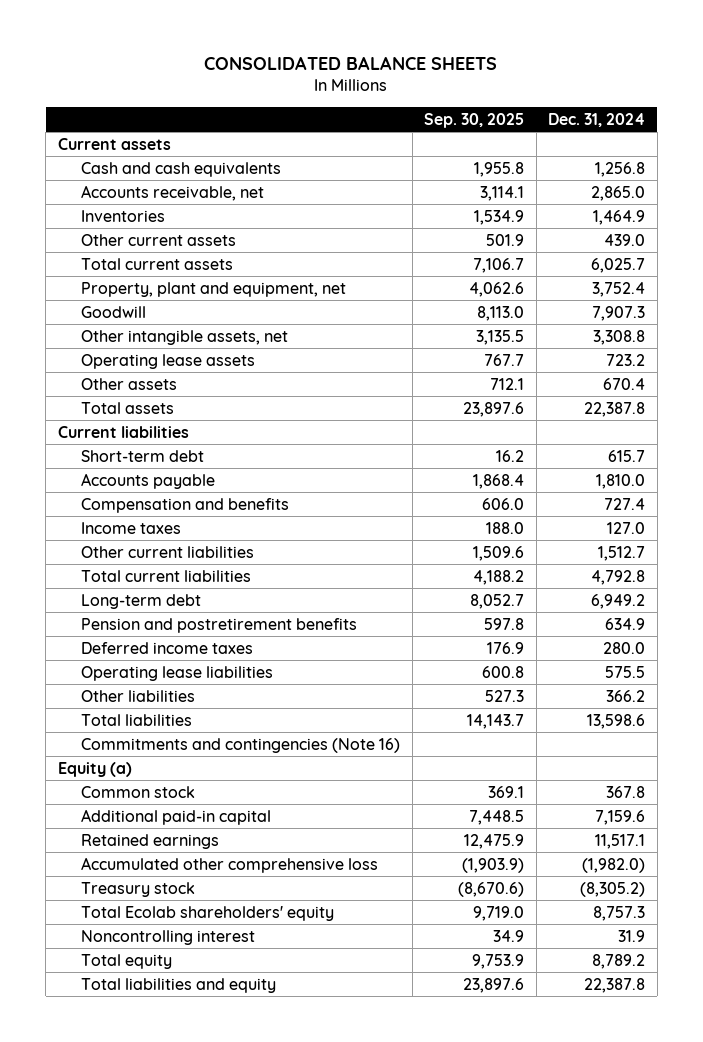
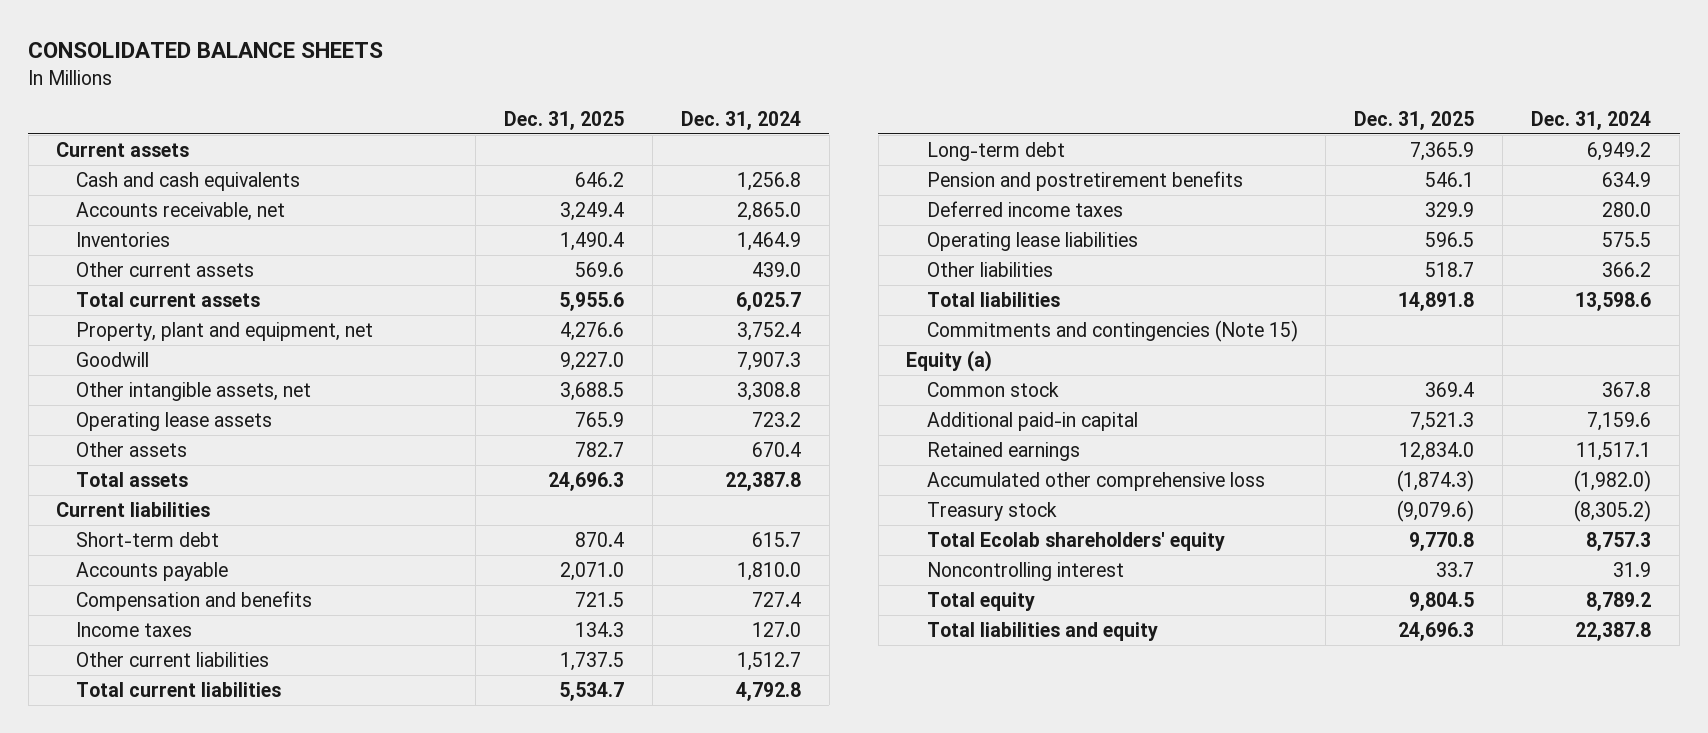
[424,112,525,128] Sep. 30, 2025 -> none
none -> [504,110,625,130] Dec. 31, 2025
[81,737,401,753] Commitments and contingencies (Note 16) -> [926,319,1298,342] Commitments and contingencies (Note 15)

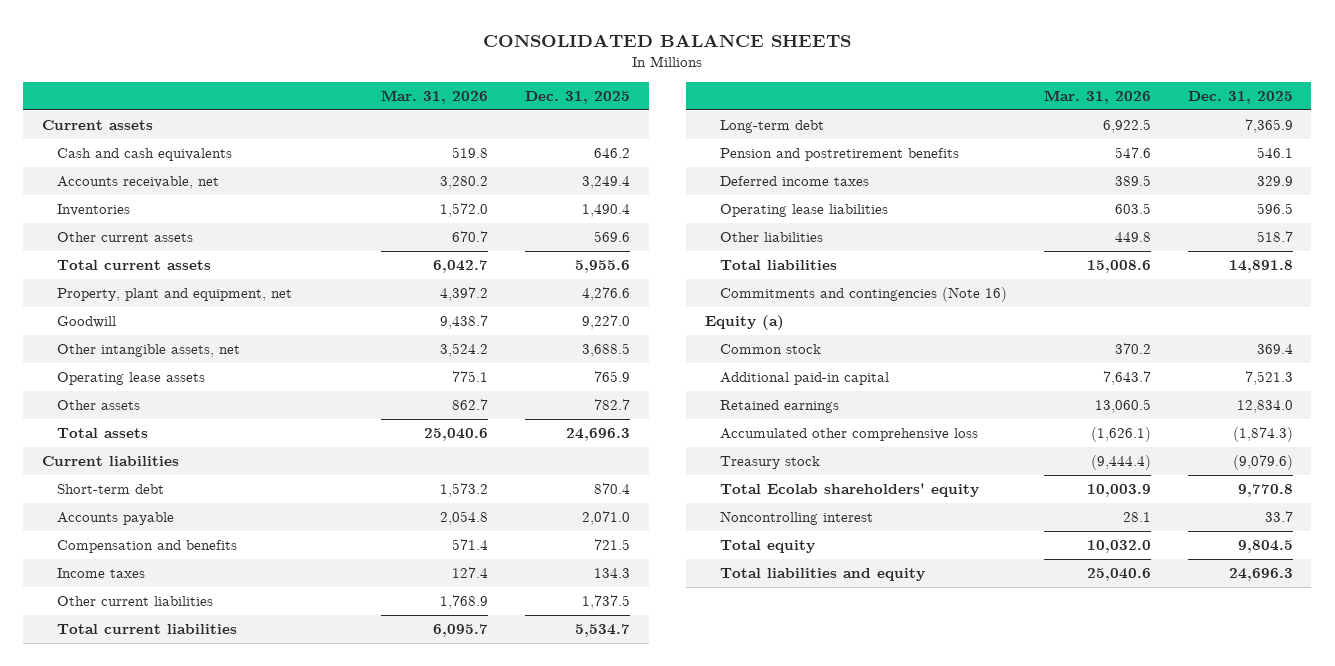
[681,110,802,130] Dec. 31, 2024 -> none
none -> [381,90,489,105] Mar. 31, 2026
[926,319,1298,342] Commitments and contingencies (Note 15) -> [719,286,1007,302] Commitments and contingencies (Note 16)

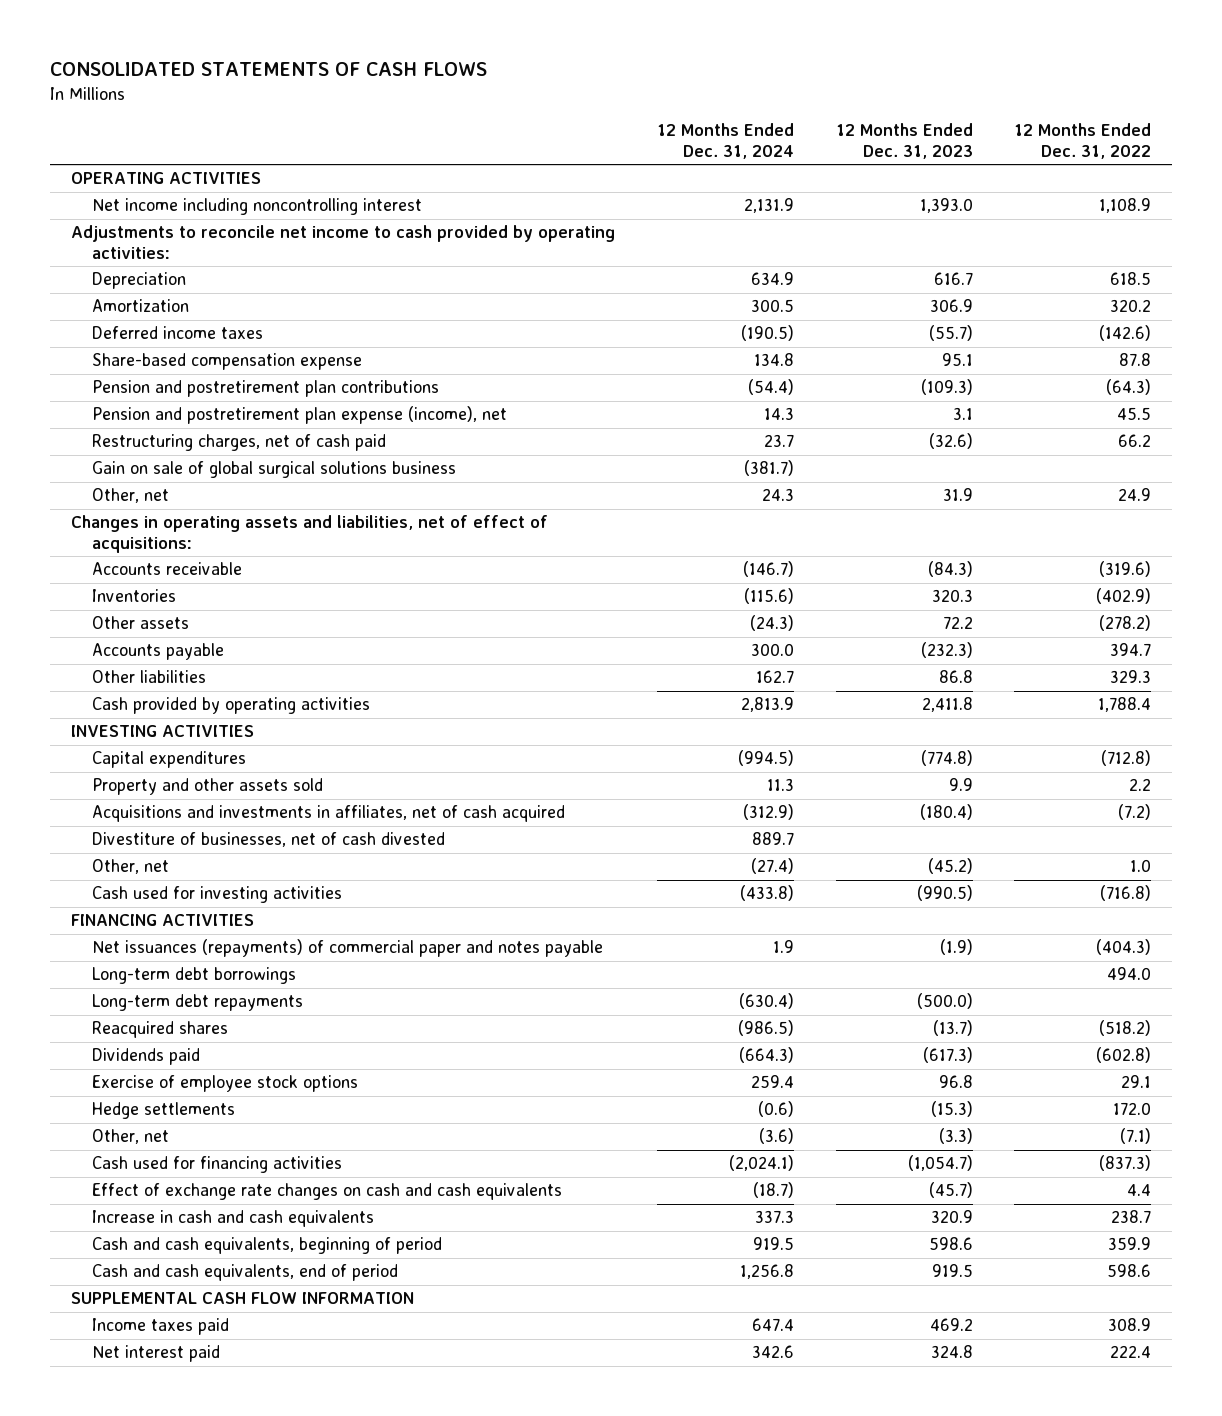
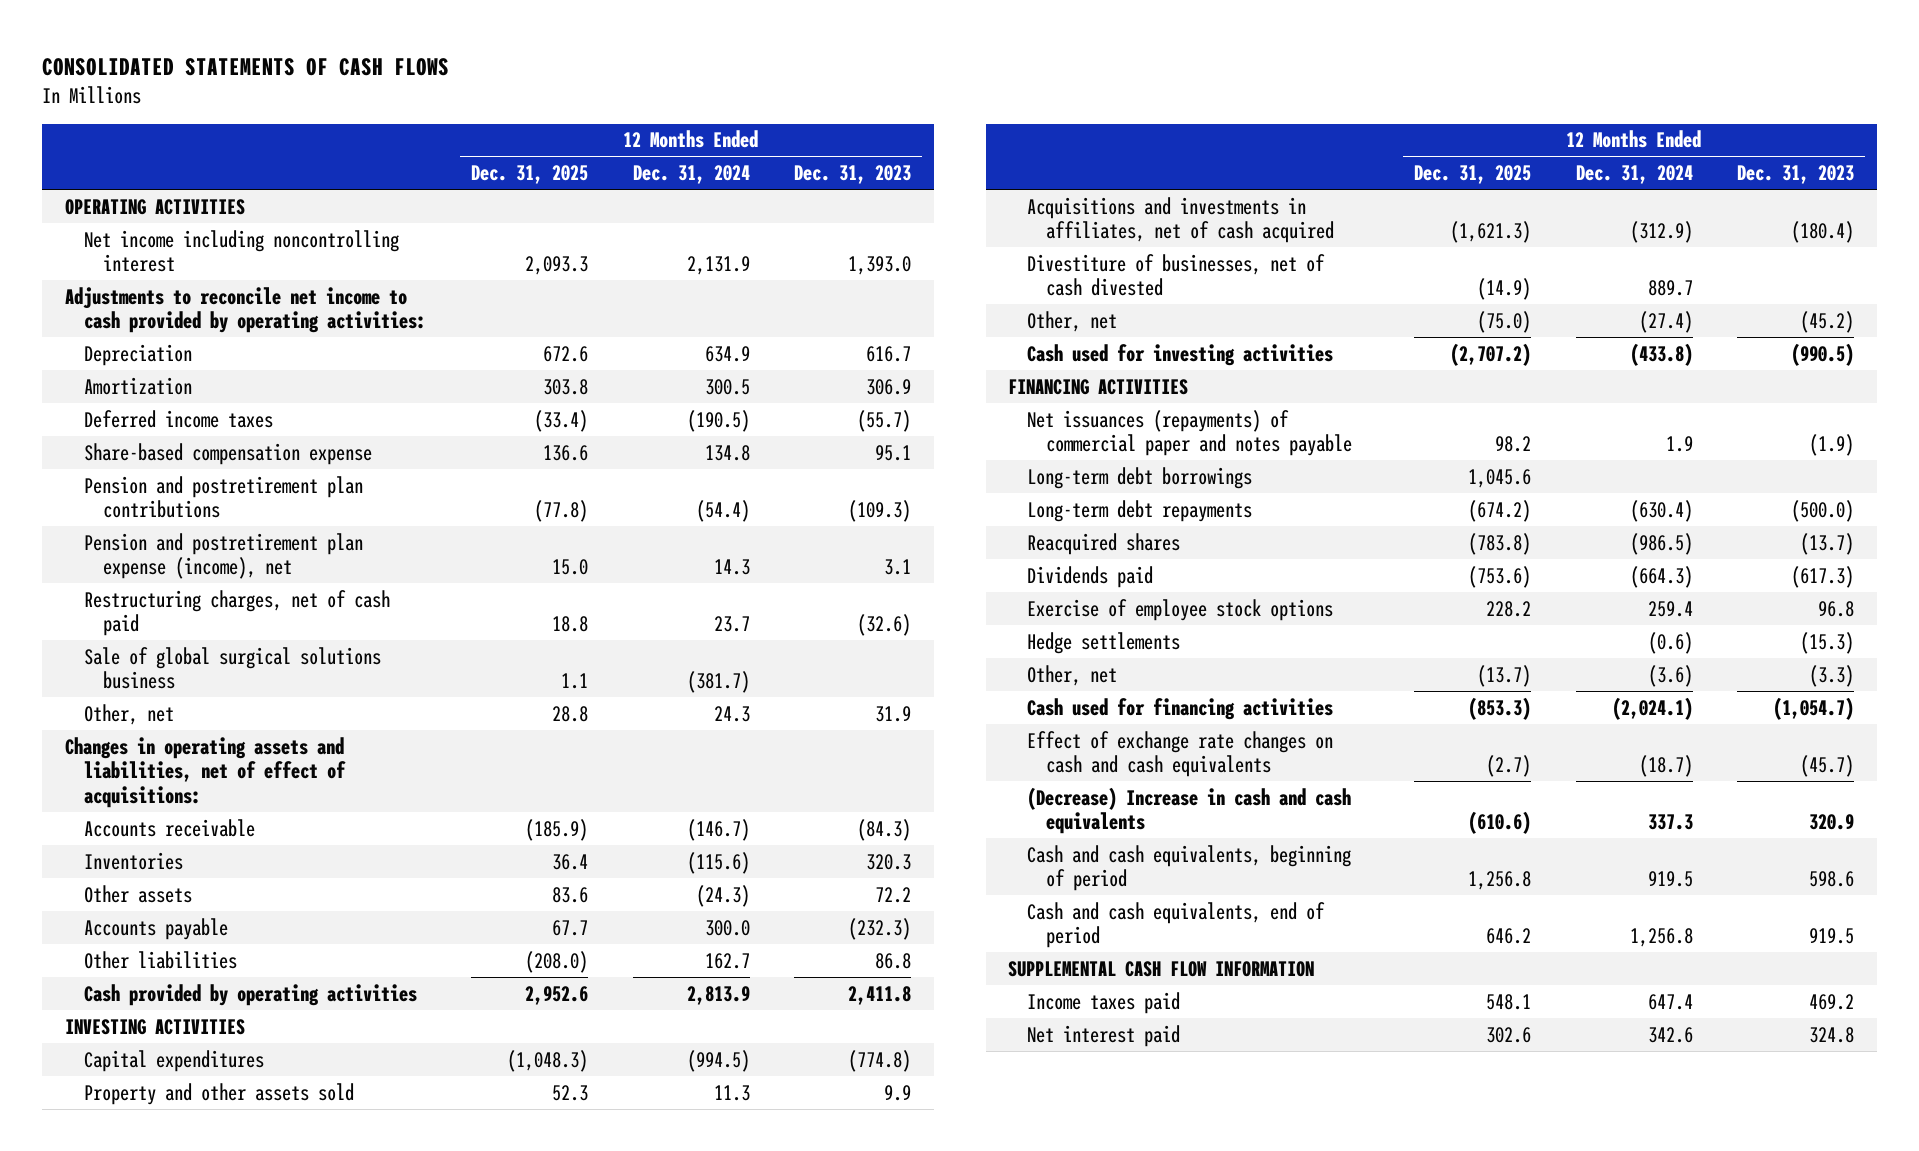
[1014,123,1152,159] 12 Months Ended Dec. 31, 2022 -> none
none -> [470,165,588,185] Dec. 31, 2025
[91,461,456,479] Gain on sale of global surgical solutions business -> [84,646,382,690] Sale of global surgical solutions business
[91,1210,374,1228] Increase in cash and cash equivalents -> [1027,786,1352,835] (Decrease) Increase in cash and cash equivalents

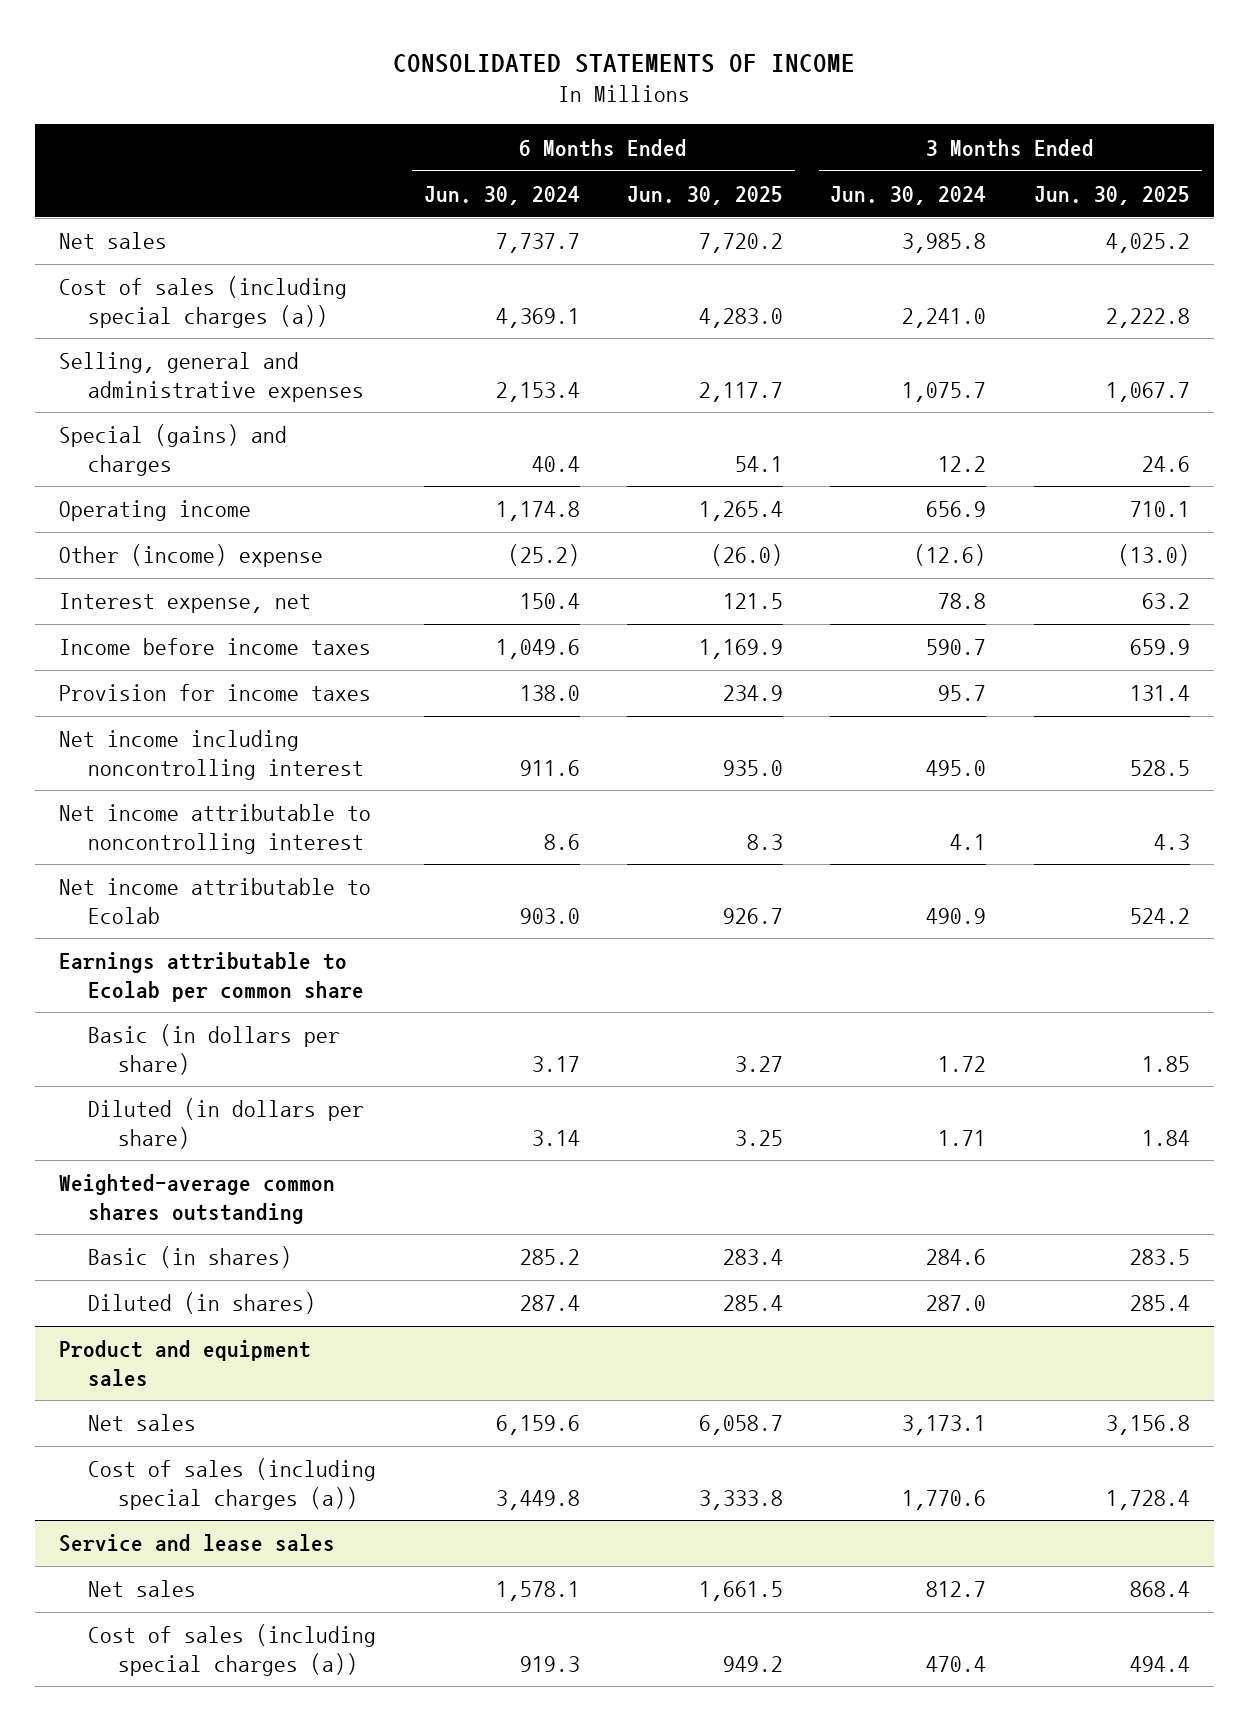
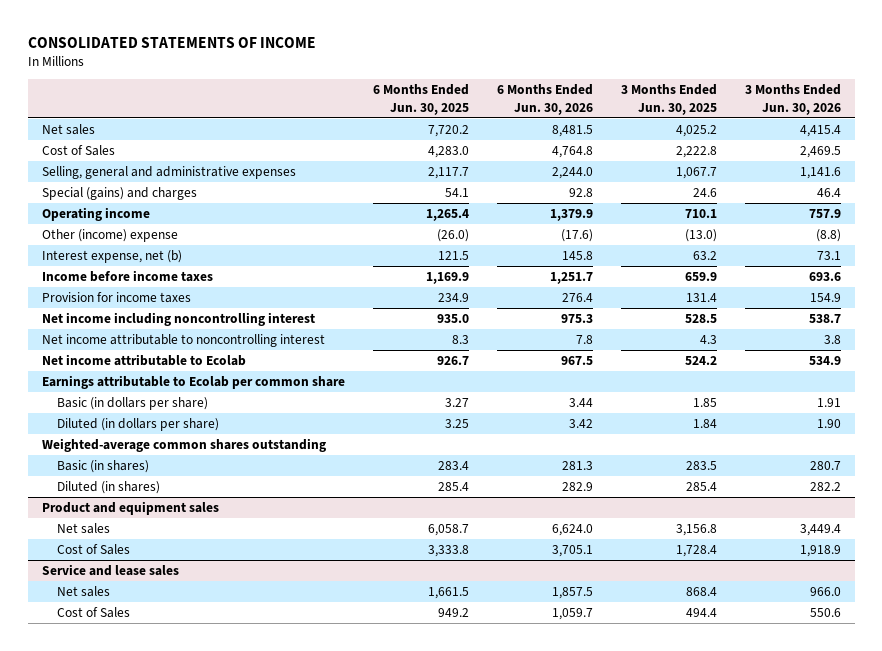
[423,186,580,206] Jun. 30, 2024 -> none
[830,186,987,206] Jun. 30, 2024 -> none
none -> [496,84,593,115] 6 Months Ended Jun. 30, 2026
none -> [744,84,841,115] 3 Months Ended Jun. 30, 2026
[58,276,347,328] Cost of sales (including special charges (a)) -> [41,144,115,156] Cost of Sales
[58,593,311,614] Interest expense, net -> [41,249,182,263] Interest expense, net (b)
[88,1458,377,1510] Cost of sales (including special charges (a)) -> [56,543,130,555] Cost of Sales
[88,1624,377,1676] Cost of sales (including special charges (a)) -> [56,606,130,618] Cost of Sales

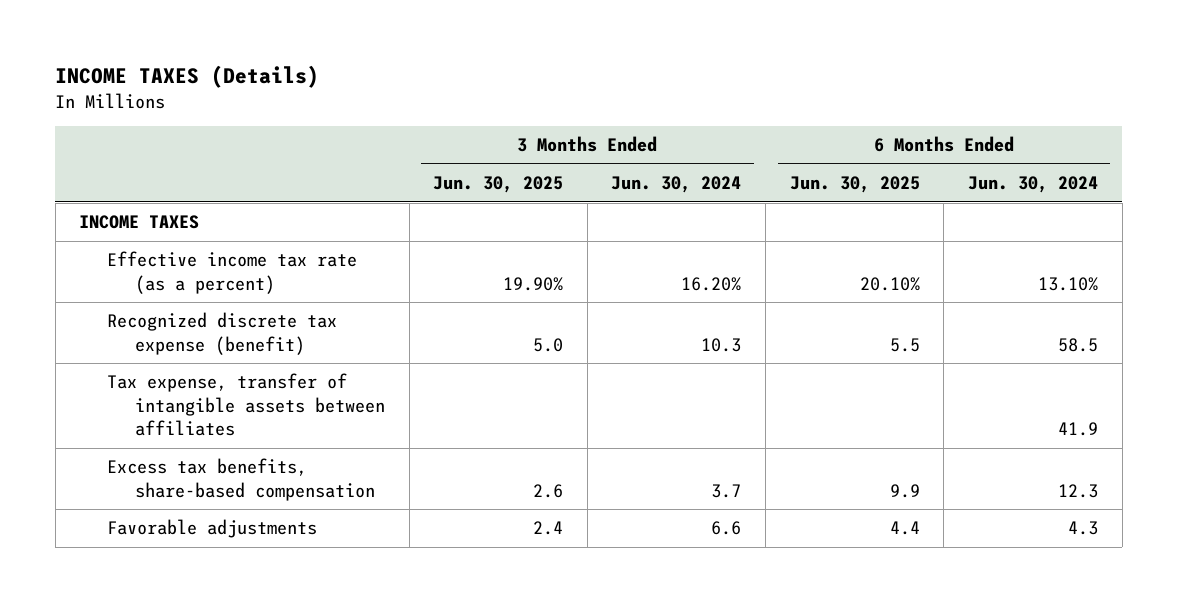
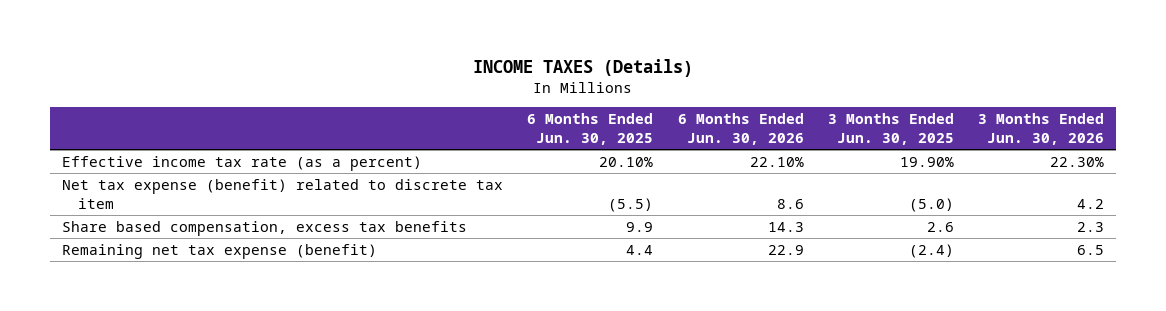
[611,176,742,194] Jun. 30, 2024 -> none
[968,176,1099,194] Jun. 30, 2024 -> none
none -> [677,113,804,145] 6 Months Ended Jun. 30, 2026
none -> [977,113,1104,145] 3 Months Ended Jun. 30, 2026
[79,215,200,230] INCOME TAXES -> none
[107,373,385,437] Tax expense, transfer of intangible assets between affiliates -> none
[107,519,318,539] Favorable adjustments -> none
[107,312,338,355] Recognized discrete tax expense (benefit) -> [62,178,504,209] Net tax expense (benefit) related to discrete tax item
[533,337,564,352] 5.0 -> [908,197,954,212] (5.0)
[889,337,920,352] 5.5 -> [608,197,654,212] (5.5)
[107,458,375,501] Excess tax benefits, share-based compensation -> [62,220,468,236] Share based compensation, excess tax benefits
none -> [62,243,378,259] Remaining net tax expense (benefit)

